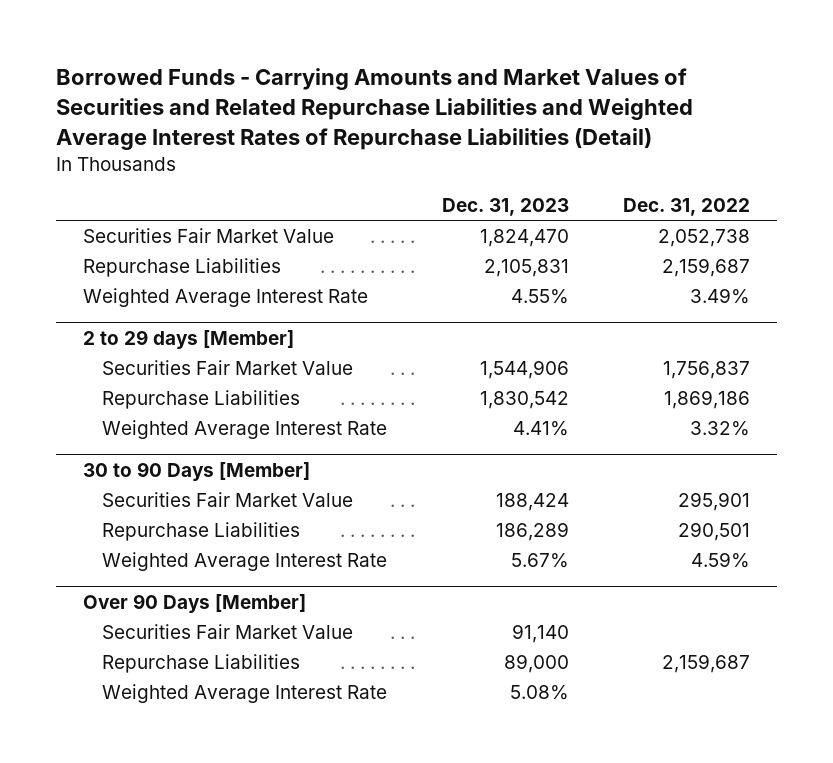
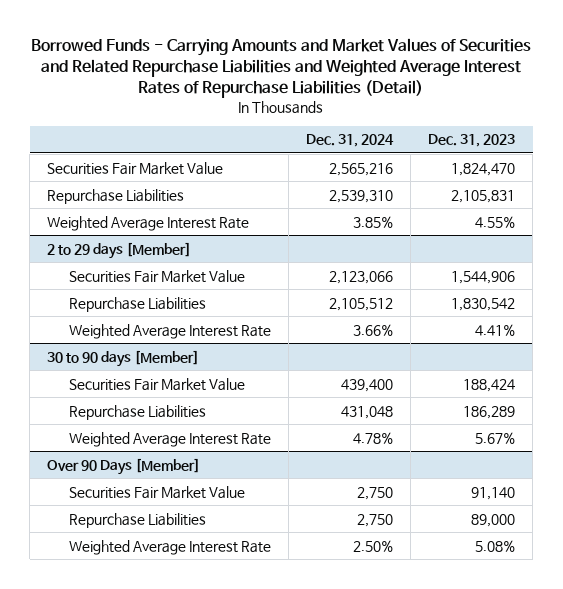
[623,198,751,217] Dec. 31, 2022 -> none
none -> [306,134,395,148] Dec. 31, 2024
[82,461,310,481] 30 to 90 Days [Member] -> [47,349,200,367] 30 to 90 days [Member]

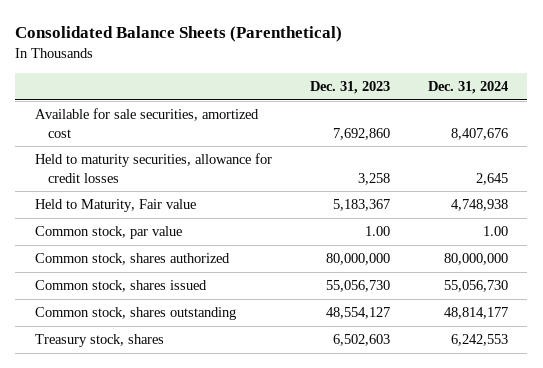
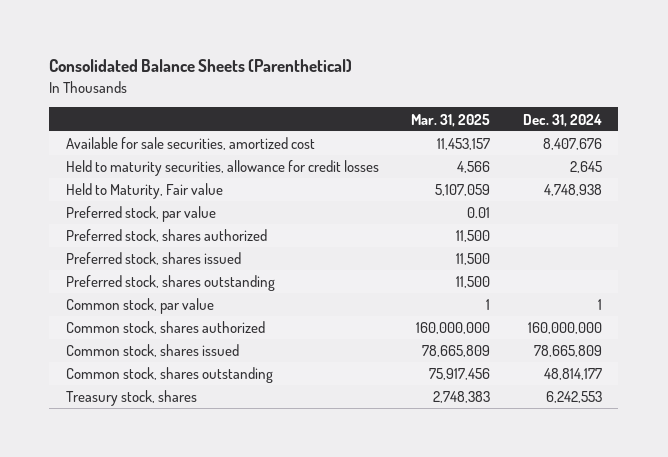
[309,80,390,94] Dec. 31, 2023 -> none
none -> [411,113,491,127] Mar. 31, 2025
none -> [65,206,216,223] Preferred stock, par value
none -> [65,229,267,243] Preferred stock, shares authorized
none -> [65,252,241,266] Preferred stock, shares issued
none -> [65,275,275,292] Preferred stock, shares outstanding
[483,226,509,237] 1.00 -> [597,299,602,311] 1
[444,253,509,266] 80,000,000 -> [527,322,602,335] 160,000,000
[444,280,509,293] 55,056,730 -> [533,345,602,358] 78,665,809

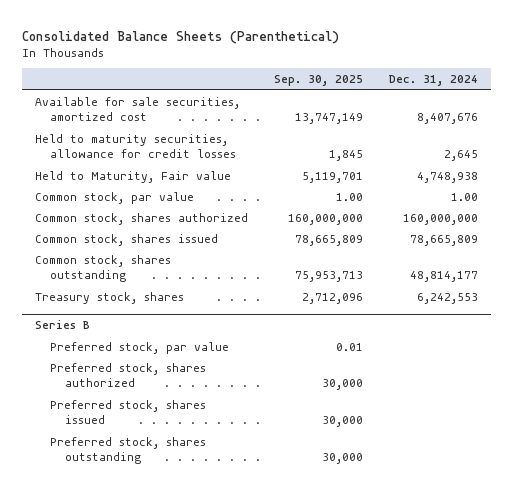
[411,113,491,127] Mar. 31, 2025 -> none
none -> [274,75,364,87] Sep. 30, 2025
[65,206,216,223] Preferred stock, par value -> none
[65,229,267,243] Preferred stock, shares authorized -> none
[65,252,241,266] Preferred stock, shares issued -> none
[65,275,275,292] Preferred stock, shares outstanding -> none
[597,299,602,311] 1 -> [451,192,479,201] 1.00
none -> [35,320,91,330] Series B
none -> [50,341,230,354] Preferred stock, par value
none -> [50,362,207,387] Preferred stock, shares authorized
none -> [50,399,207,424] Preferred stock, shares issued
none -> [50,436,207,464] Preferred stock, shares outstanding

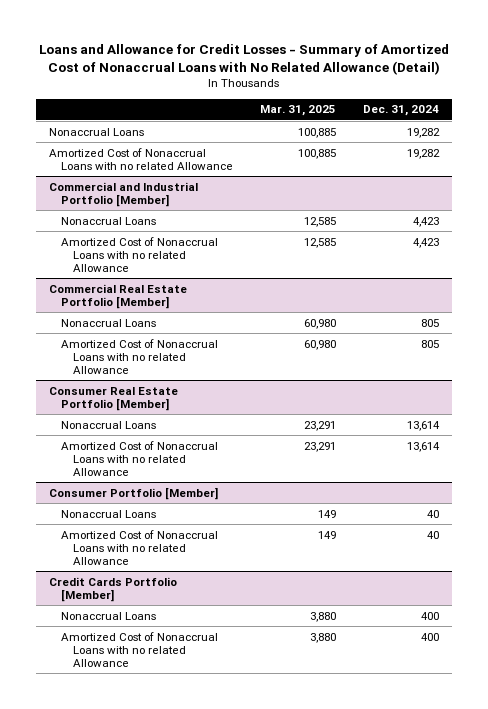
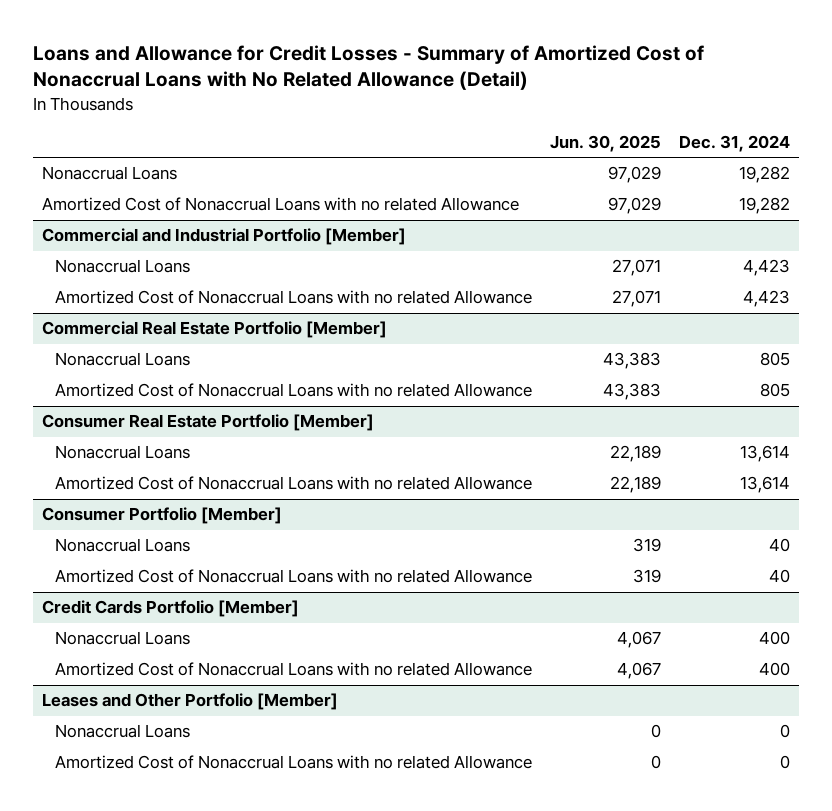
[260,105,337,117] Mar. 31, 2025 -> none
none -> [550,135,662,153] Jun. 30, 2025
none -> [42,693,339,711] Leases and Other Portfolio [Member]
none -> [55,724,191,739] Nonaccrual Loans
none -> [55,755,533,770] Amortized Cost of Nonaccrual Loans with no related Allowance

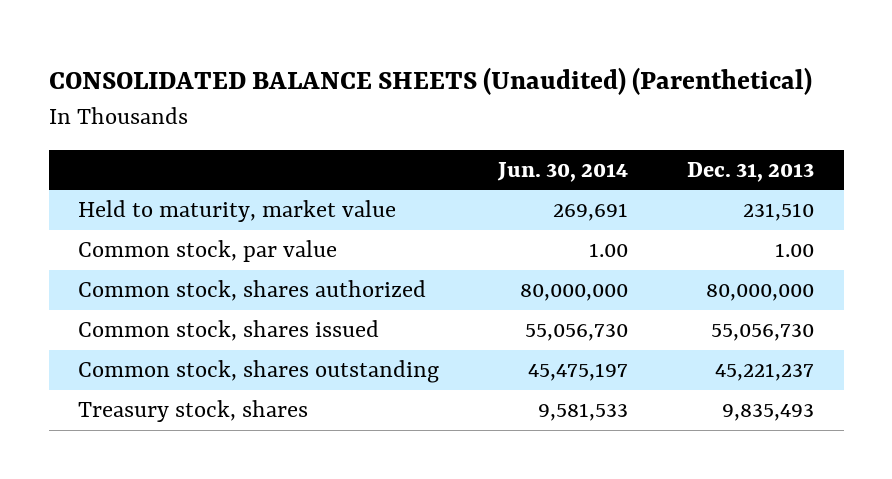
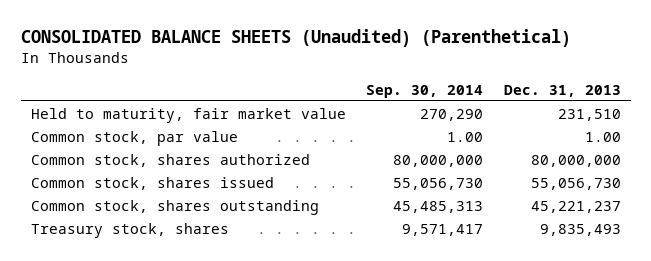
[497,162,629,183] Jun. 30, 2014 -> none
none -> [366,84,484,98] Sep. 30, 2014
[78,200,397,223] Held to maturity, market value -> [30,107,346,123] Held to maturity, fair market value

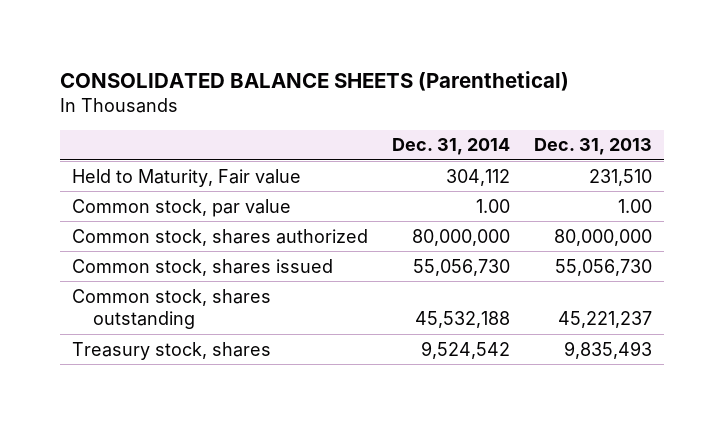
[20,29,571,48] CONSOLIDATED BALANCE SHEETS (Unaudited) (Parenthetical) -> [59,70,569,91] CONSOLIDATED BALANCE SHEETS (Parenthetical)
[366,84,484,98] Sep. 30, 2014 -> none
none -> [391,138,510,156] Dec. 31, 2014
[30,107,346,123] Held to maturity, fair market value -> [71,168,301,187] Held to Maturity, Fair value

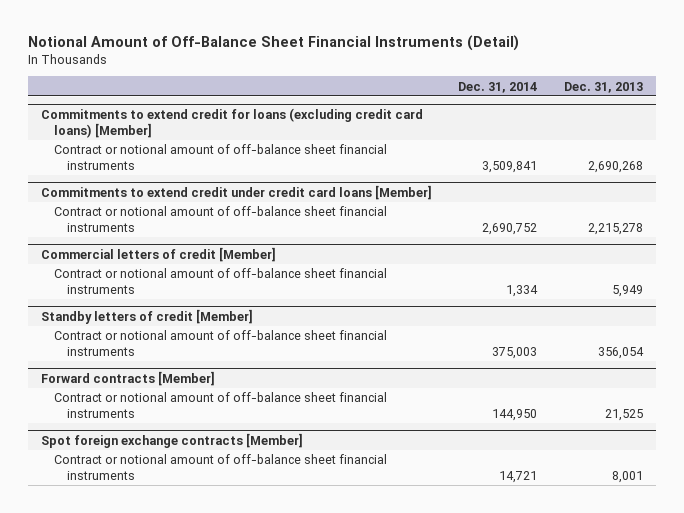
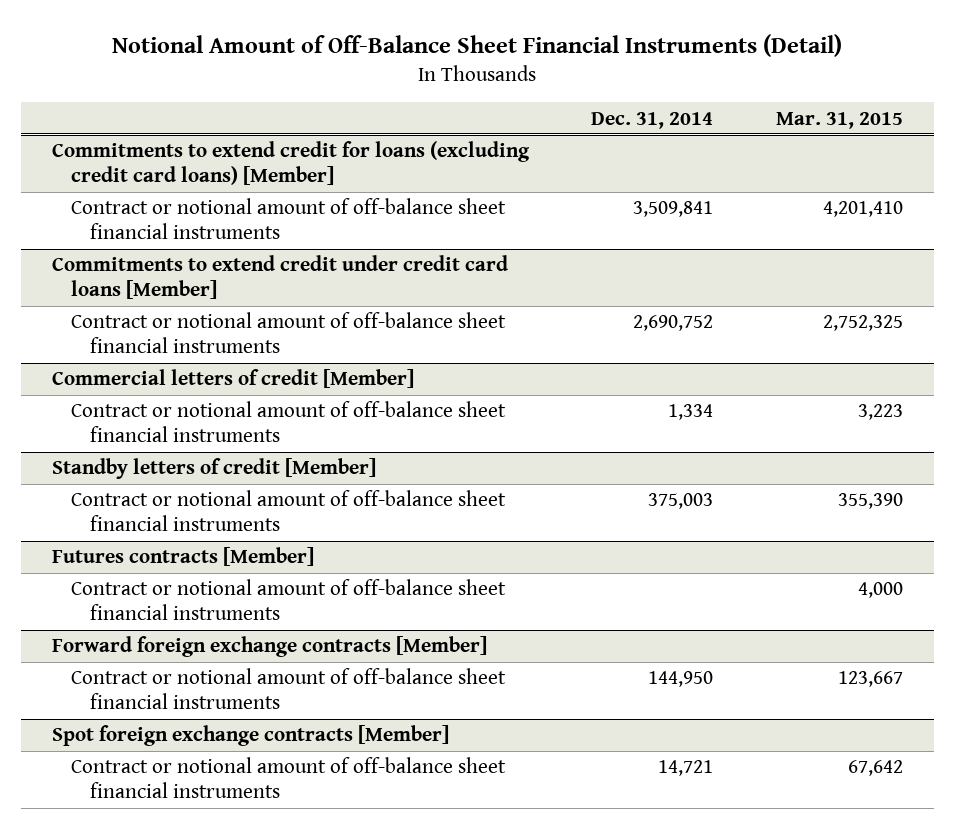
[563,81,643,93] Dec. 31, 2013 -> none
none -> [775,111,903,129] Mar. 31, 2015
none -> [52,547,315,567] Futures contracts [Member]
none -> [70,579,506,621] Contract or notional amount of off-balance sheet financial instruments
[41,371,216,387] Forward contracts [Member] -> [52,636,488,658] Forward foreign exchange contracts [Member]

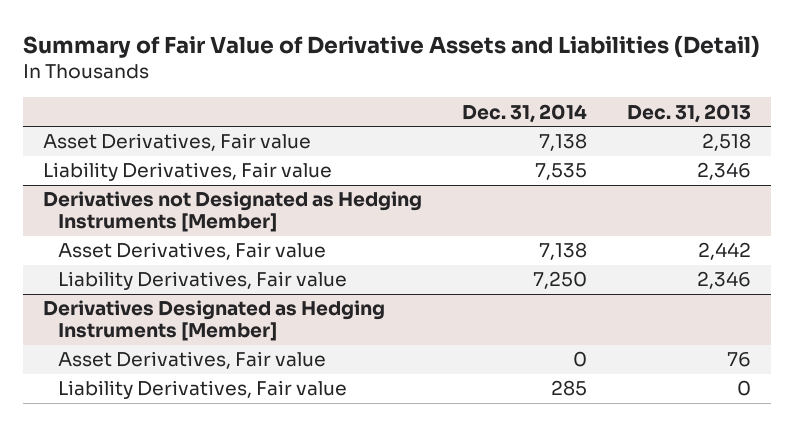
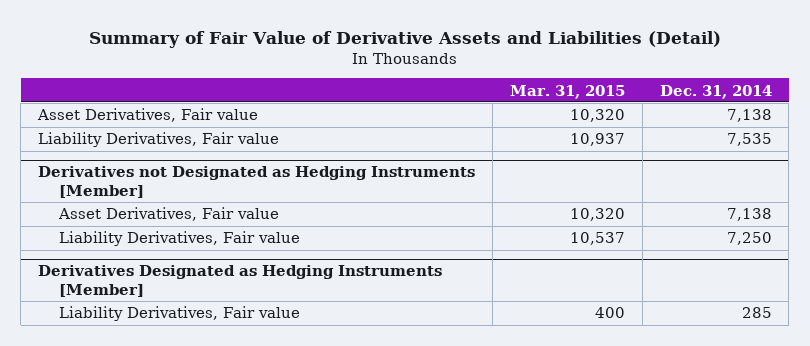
[627,103,752,123] Dec. 31, 2013 -> none
none -> [509,84,625,99] Mar. 31, 2015
[58,351,327,370] Asset Derivatives, Fair value -> none

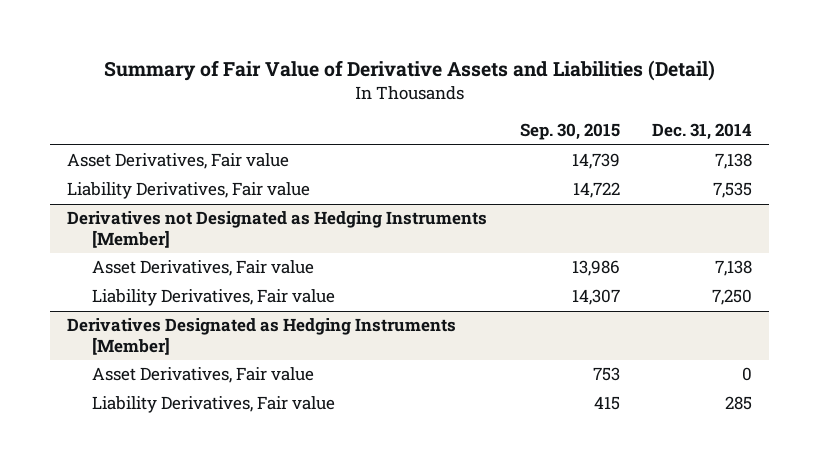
[509,84,625,99] Mar. 31, 2015 -> none
none -> [519,123,620,141] Sep. 30, 2015
none -> [92,367,315,384] Asset Derivatives, Fair value

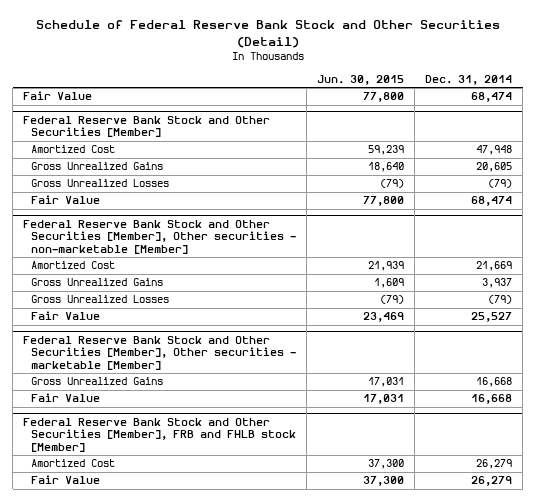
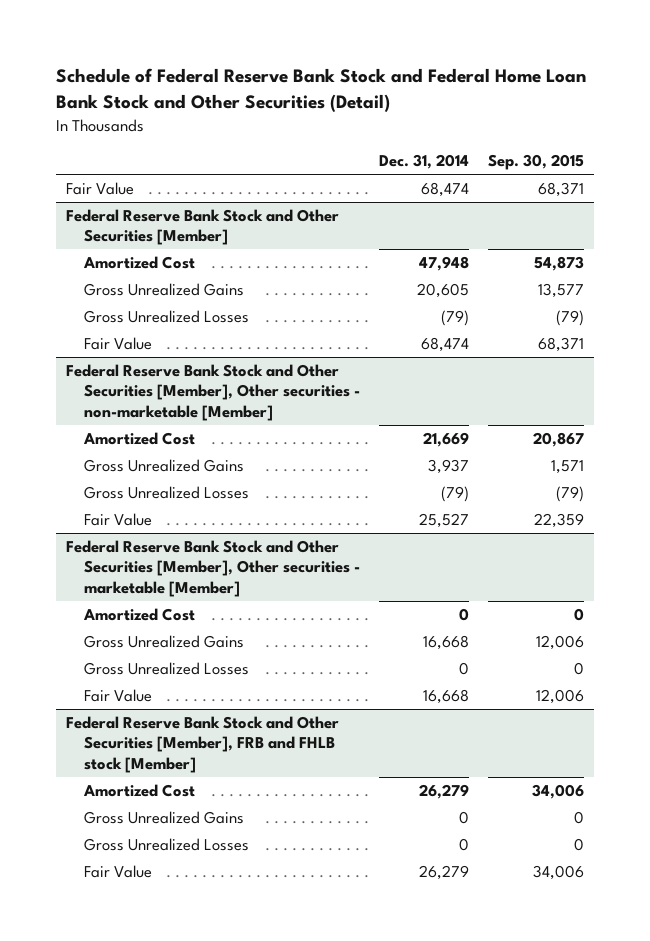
[35,20,500,48] Schedule of Federal Reserve Bank Stock and Other Securities (Detail) -> [56,68,587,113] Schedule of Federal Reserve Bank Stock and Federal Home Loan Bank Stock and Other Securities (Detail)
[317,74,405,85] Jun. 30, 2015 -> none
none -> [488,154,585,171] Sep. 30, 2015
none -> [82,608,195,622] Amortized Cost
none -> [83,662,249,676] Gross Unrealized Losses
none -> [83,811,244,825] Gross Unrealized Gains
none -> [83,838,249,852] Gross Unrealized Losses

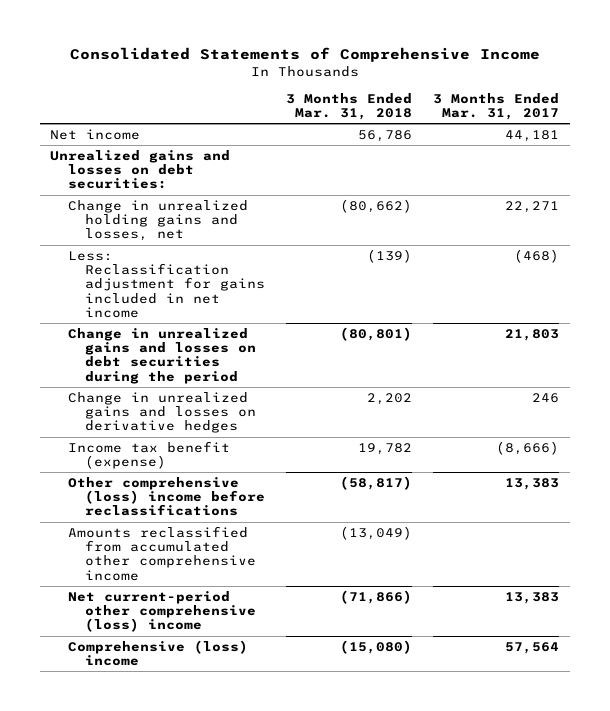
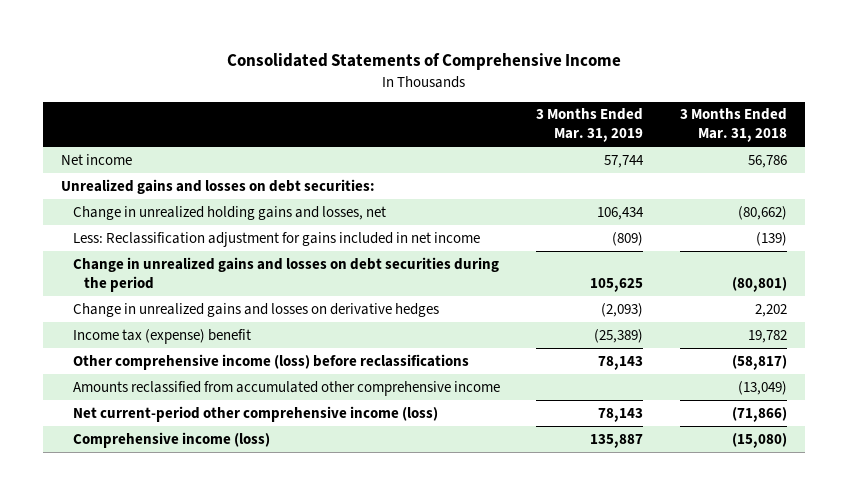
[433,92,560,121] 3 Months Ended Mar. 31, 2017 -> none
none -> [536,108,644,143] 3 Months Ended Mar. 31, 2019
[67,440,230,470] Income tax benefit (expense) -> [72,328,251,344] Income tax (expense) benefit
[67,476,266,517] Other comprehensive (loss) income before reclassifications -> [72,353,469,370] Other comprehensive income (loss) before reclassifications
[67,590,257,633] Net current-period other comprehensive (loss) income -> [72,405,438,422] Net current-period other comprehensive income (loss)
[67,639,248,667] Comprehensive (loss) income -> [72,431,270,448] Comprehensive income (loss)

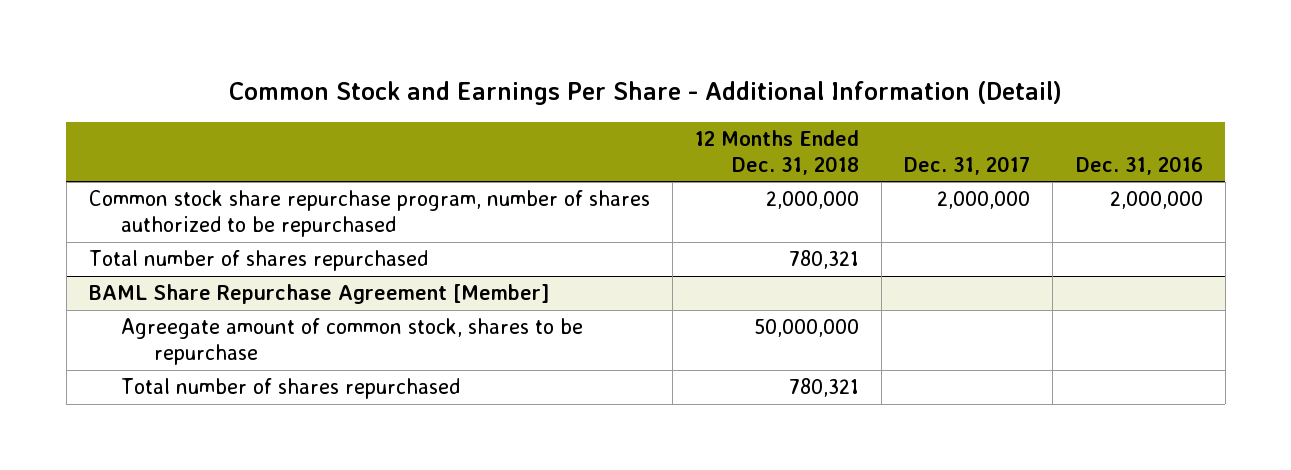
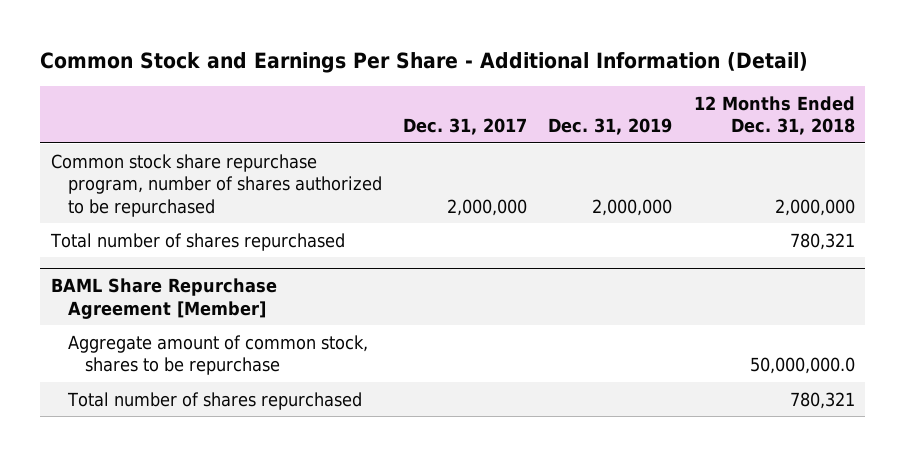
[1075,155,1203,175] Dec. 31, 2016 -> none
none -> [548,118,673,136] Dec. 31, 2019
[121,318,584,366] Agreegate amount of common stock, shares to be repurchase -> [67,334,368,376] Aggregate amount of common stock, shares to be repurchase
[754,319,860,338] 50,000,000 -> [749,357,855,375] 50,000,000.0

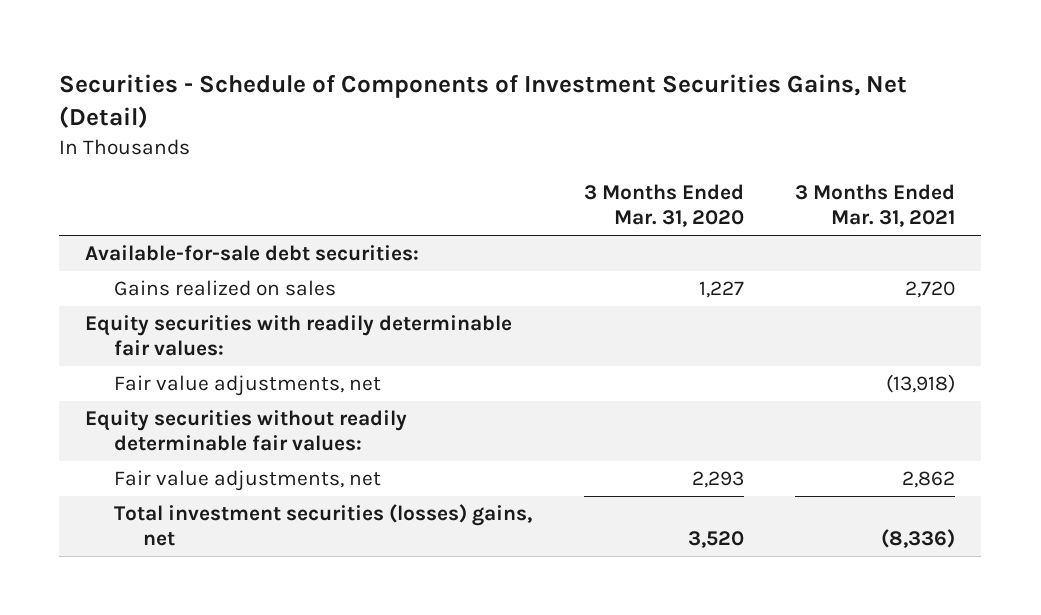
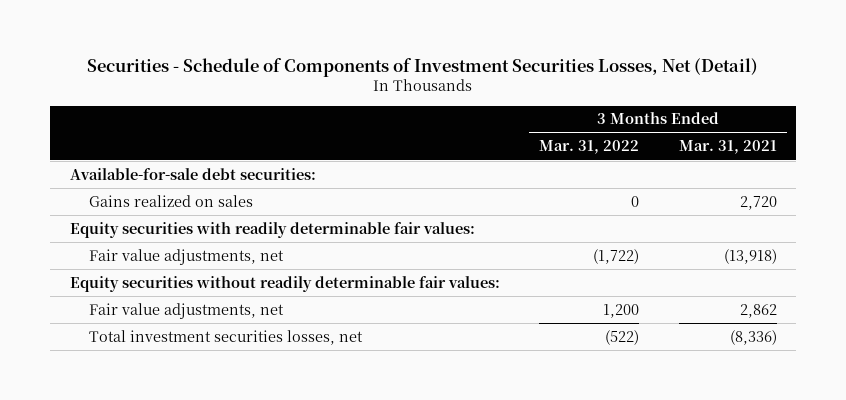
[59,74,908,129] Securities - Schedule of Components of Investment Securities Gains, Net (Detail) -> [87,57,759,77] Securities - Schedule of Components of Investment Securities Losses, Net (Detail)
[583,184,744,228] 3 Months Ended Mar. 31, 2020 -> none
none -> [539,140,640,155] Mar. 31, 2022
[114,504,533,547] Total investment securities (losses) gains, net -> [88,329,363,345] Total investment securities losses, net

